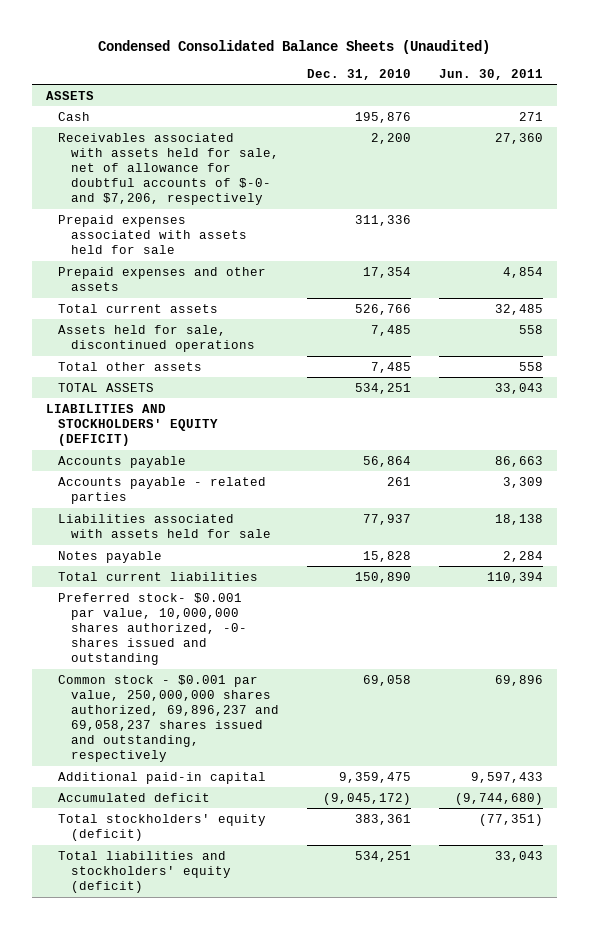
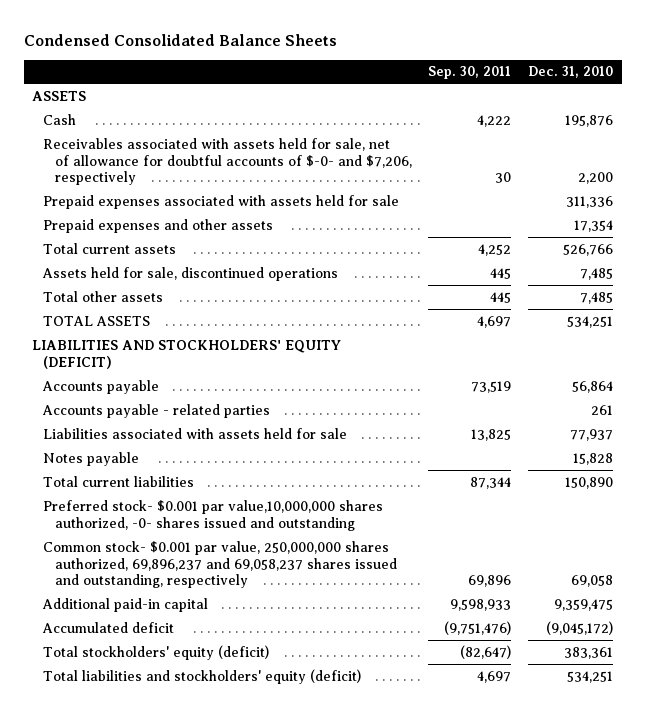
[98,39,491,54] Condensed Consolidated Balance Sheets (Unaudited) -> [23,33,337,46] Condensed Consolidated Balance Sheets
[439,68,544,80] Jun. 30, 2011 -> none
none -> [428,66,512,80] Sep. 30, 2011
[58,592,247,666] Preferred stock- $0.001 par value, 10,000,000 shares authorized, -0- shares issued and outstanding -> [43,499,384,531] Preferred stock- $0.001 par value,10,000,000 shares authorized, -0- shares issued and outstanding
[58,674,279,763] Common stock - $0.001 par value, 250,000,000 shares authorized, 69,896,237 and 69,058,237 shares issued and outstanding, respectively -> [43,540,397,589] Common stock- $0.001 par value, 250,000,000 shares authorized, 69,896,237 and 69,058,237 shares issued and outstanding, respectively

